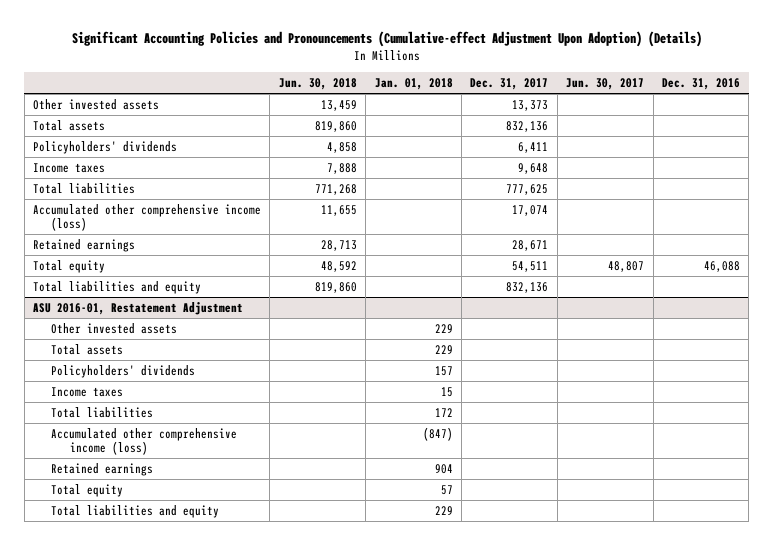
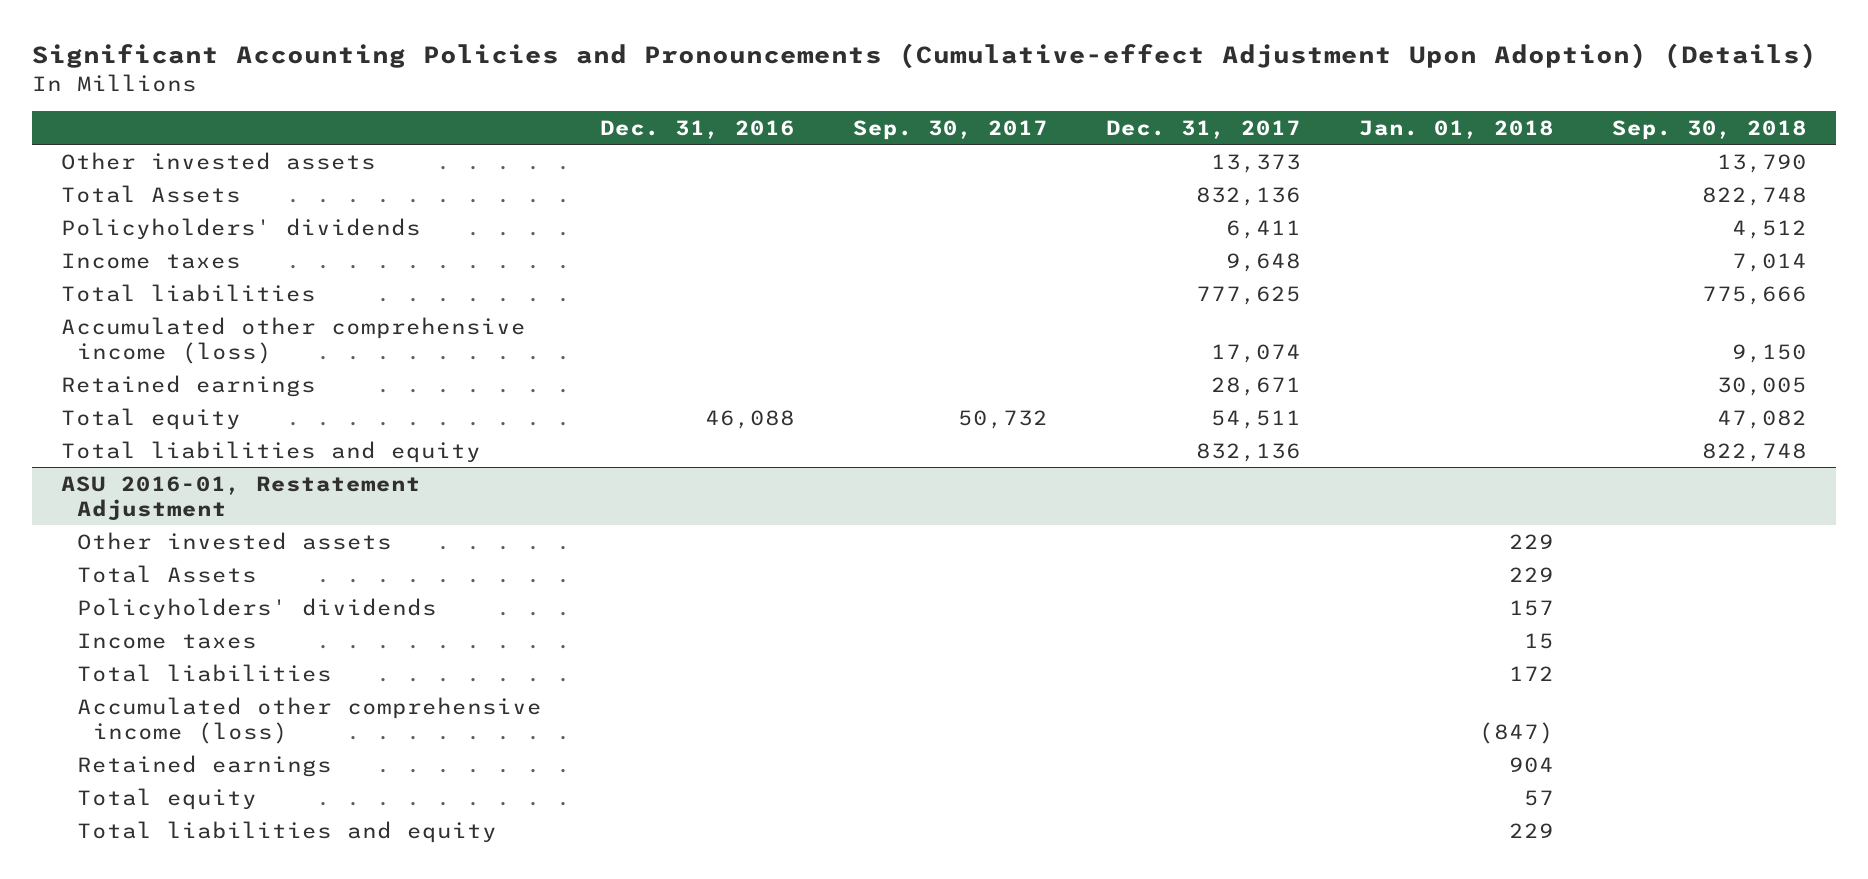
[278,77,357,90] Jun. 30, 2018 -> none
[566,77,645,90] Jun. 30, 2017 -> none
none -> [852,119,1048,140] Sep. 30, 2017
none -> [1612,119,1808,140] Sep. 30, 2018
[32,119,105,131] Total assets -> [60,184,241,203] Total Assets
[51,343,124,355] Total assets -> [76,564,257,583] Total Assets

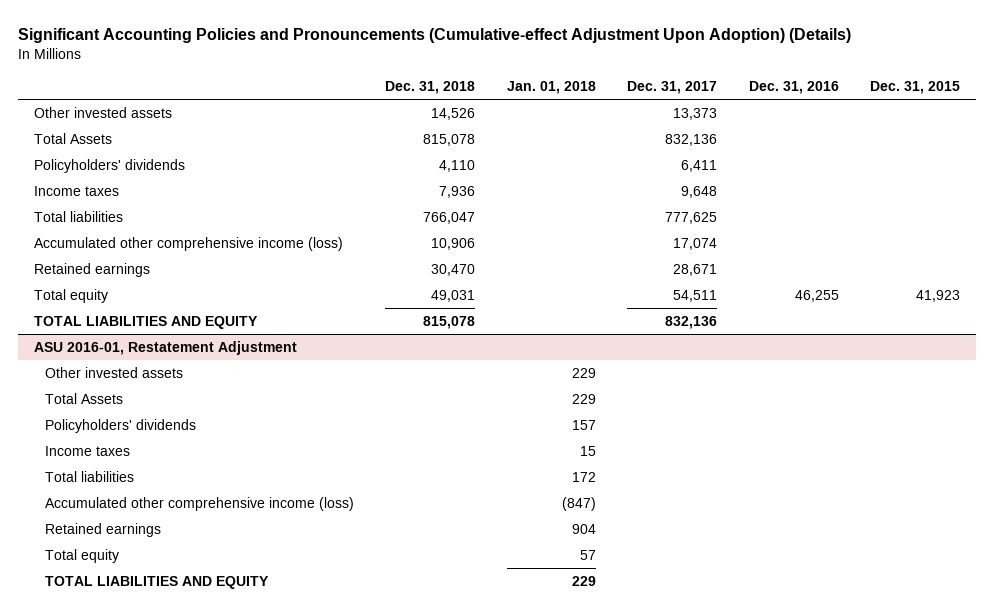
[852,119,1048,140] Sep. 30, 2017 -> none
[1612,119,1808,140] Sep. 30, 2018 -> none
none -> [385,80,476,94] Dec. 31, 2018
none -> [870,80,961,94] Dec. 31, 2015
[704,409,795,429] 46,088 -> [794,289,839,302] 46,255
[60,440,481,463] Total liabilities and equity -> [34,315,259,329] TOTAL LIABILITIES AND EQUITY
[76,820,497,843] Total liabilities and equity -> [44,575,269,589] TOTAL LIABILITIES AND EQUITY

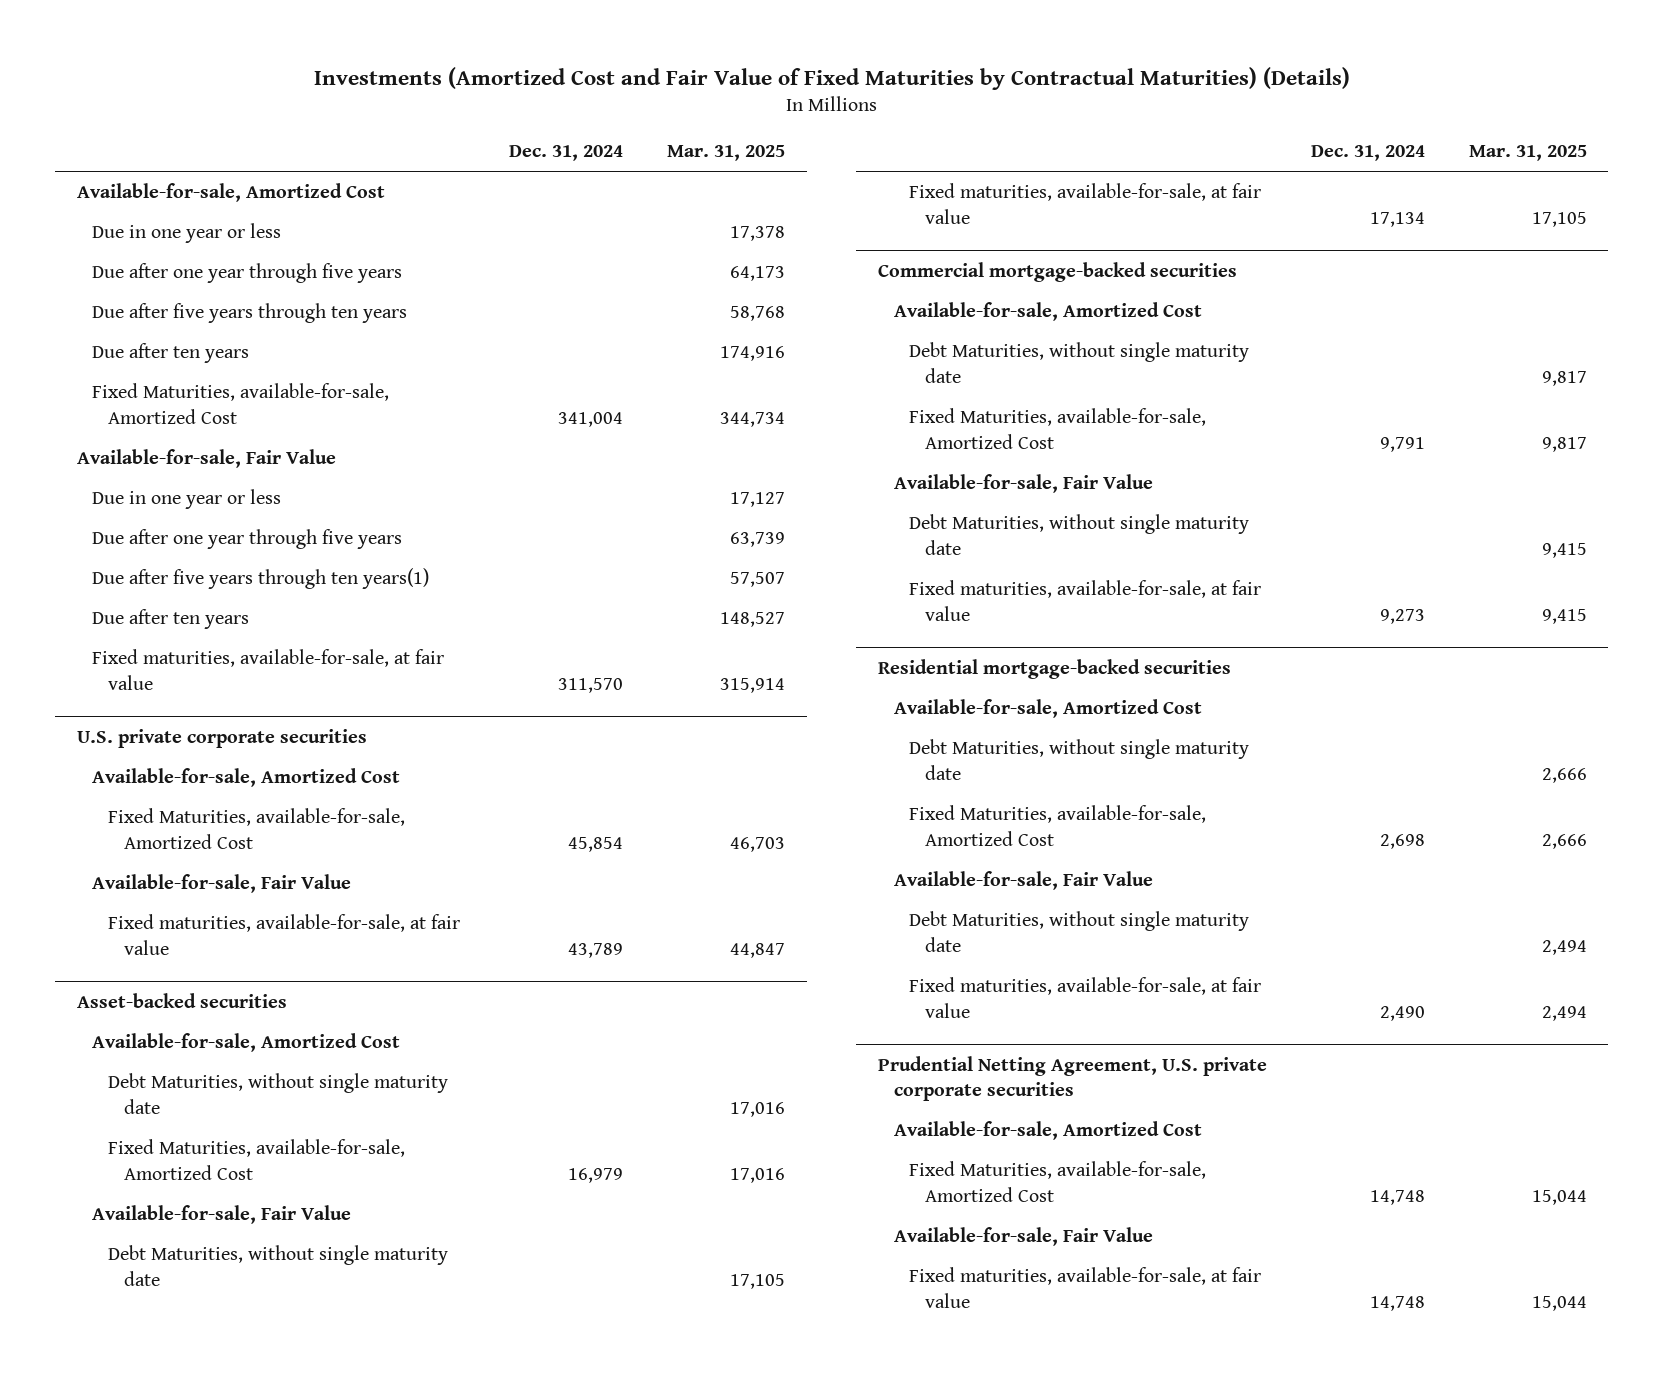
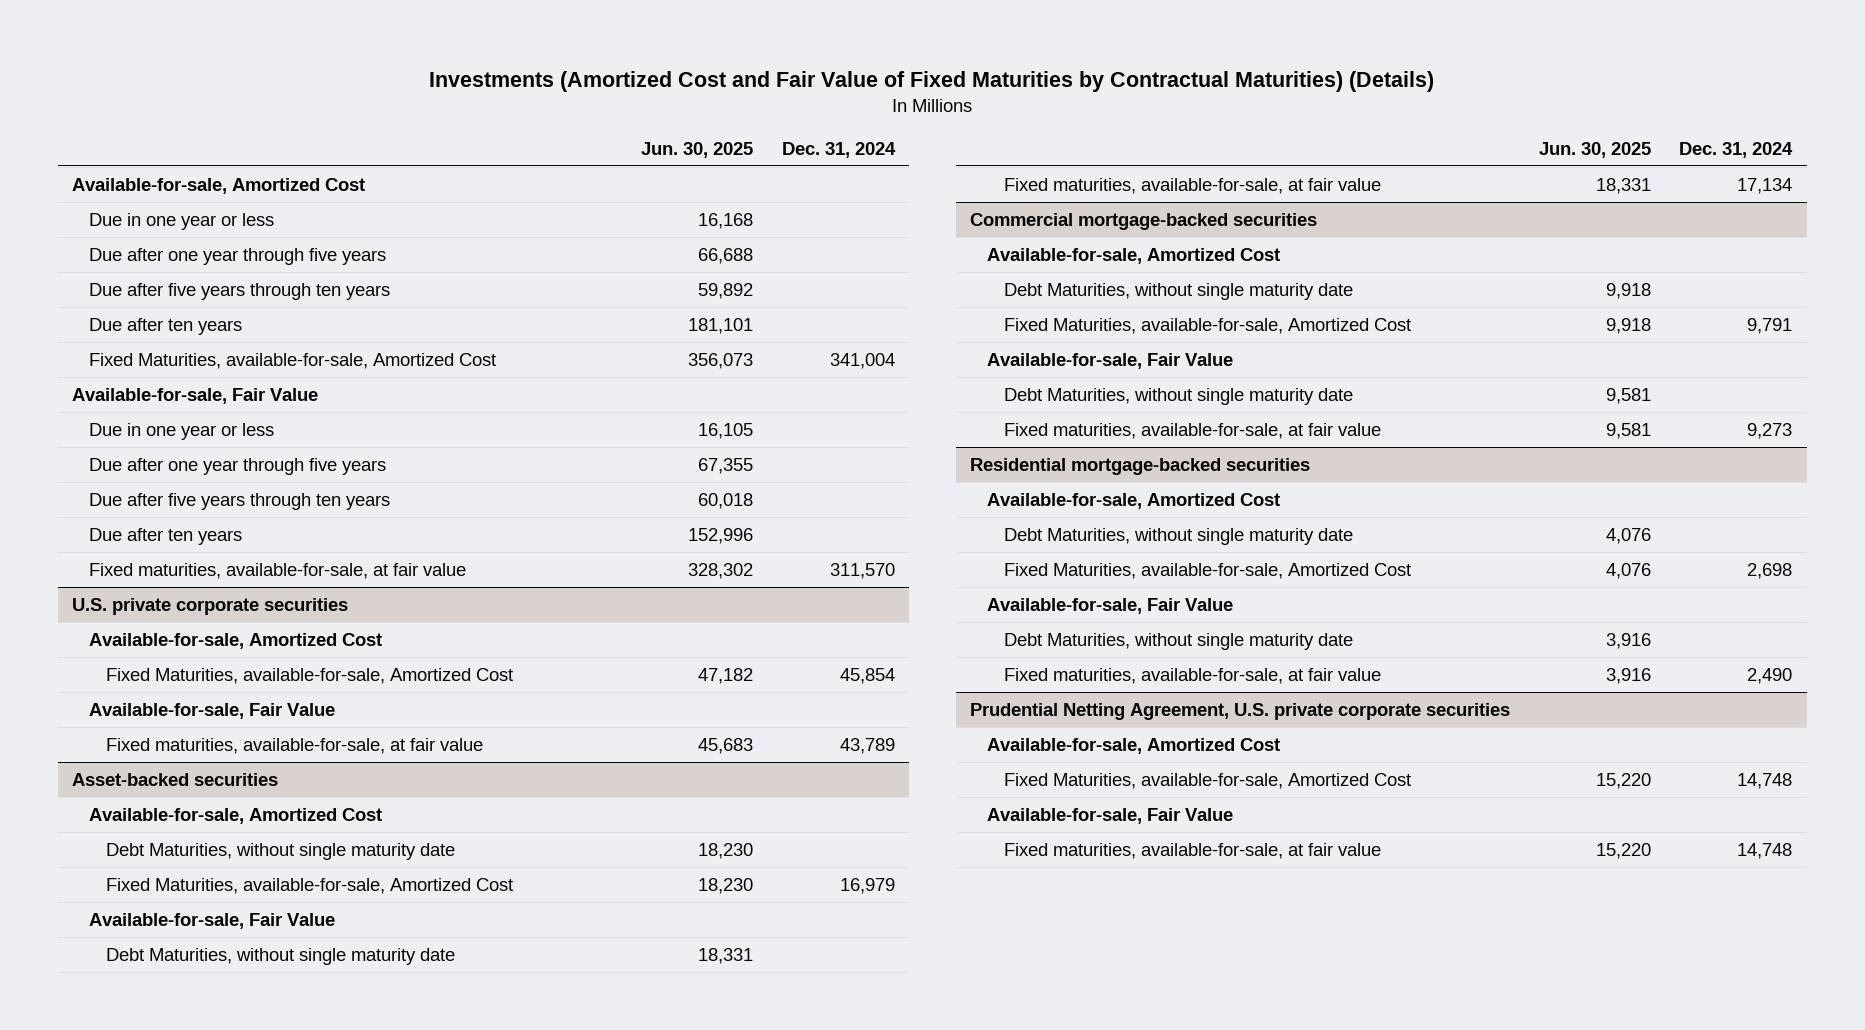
[667,145,786,162] Mar. 31, 2025 -> none
none -> [640,141,753,158] Jun. 30, 2025
[92,568,430,590] Due after five years through ten years(1) -> [89,493,391,511] Due after five years through ten years

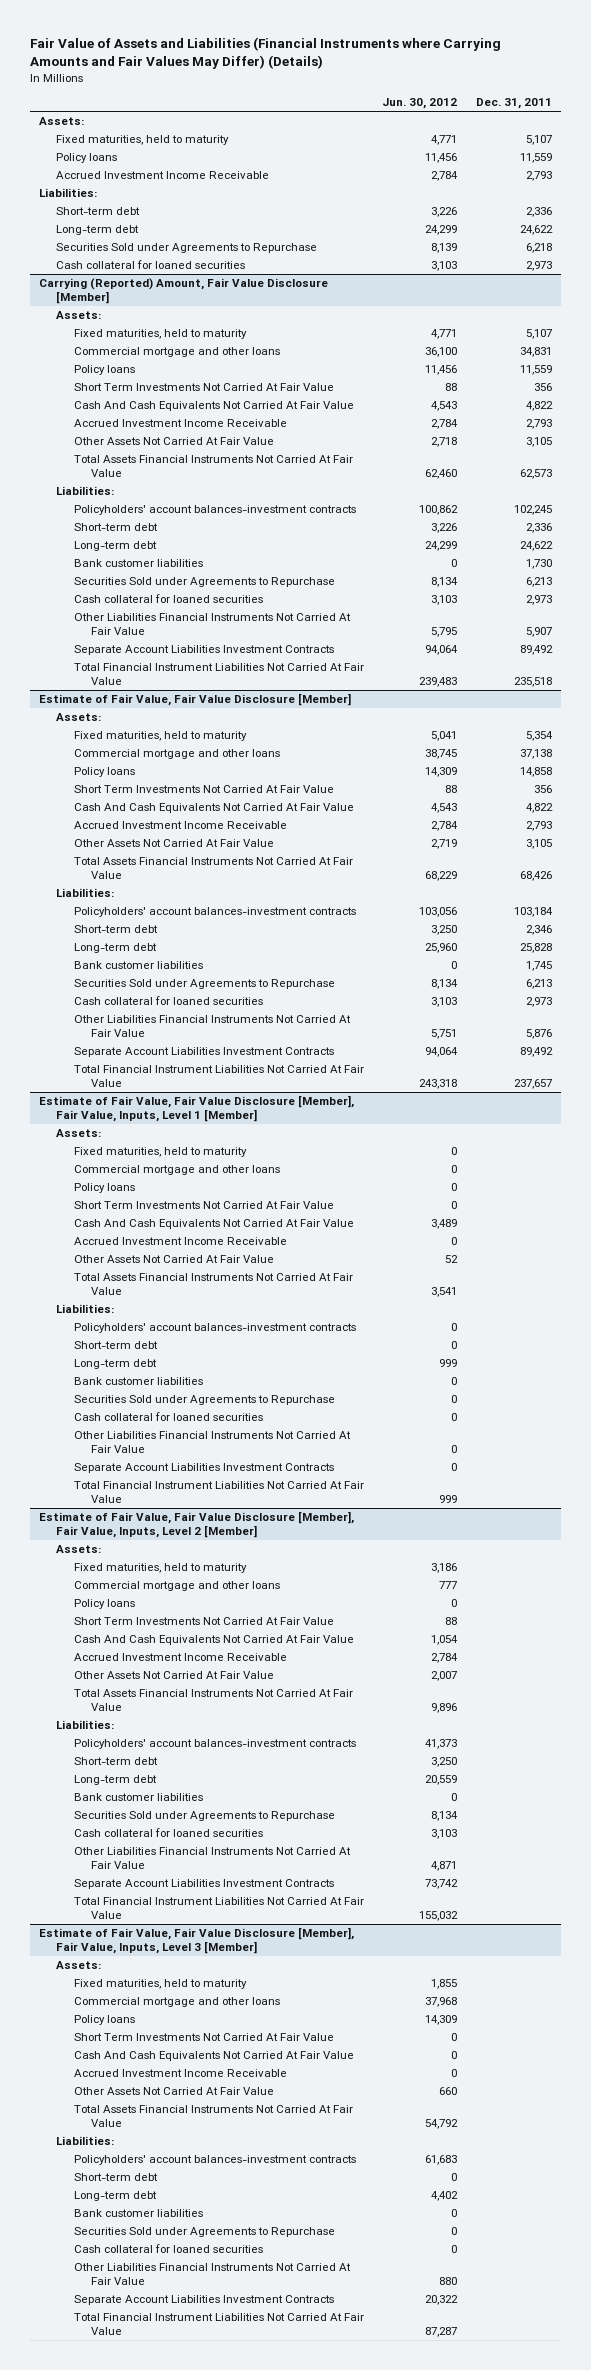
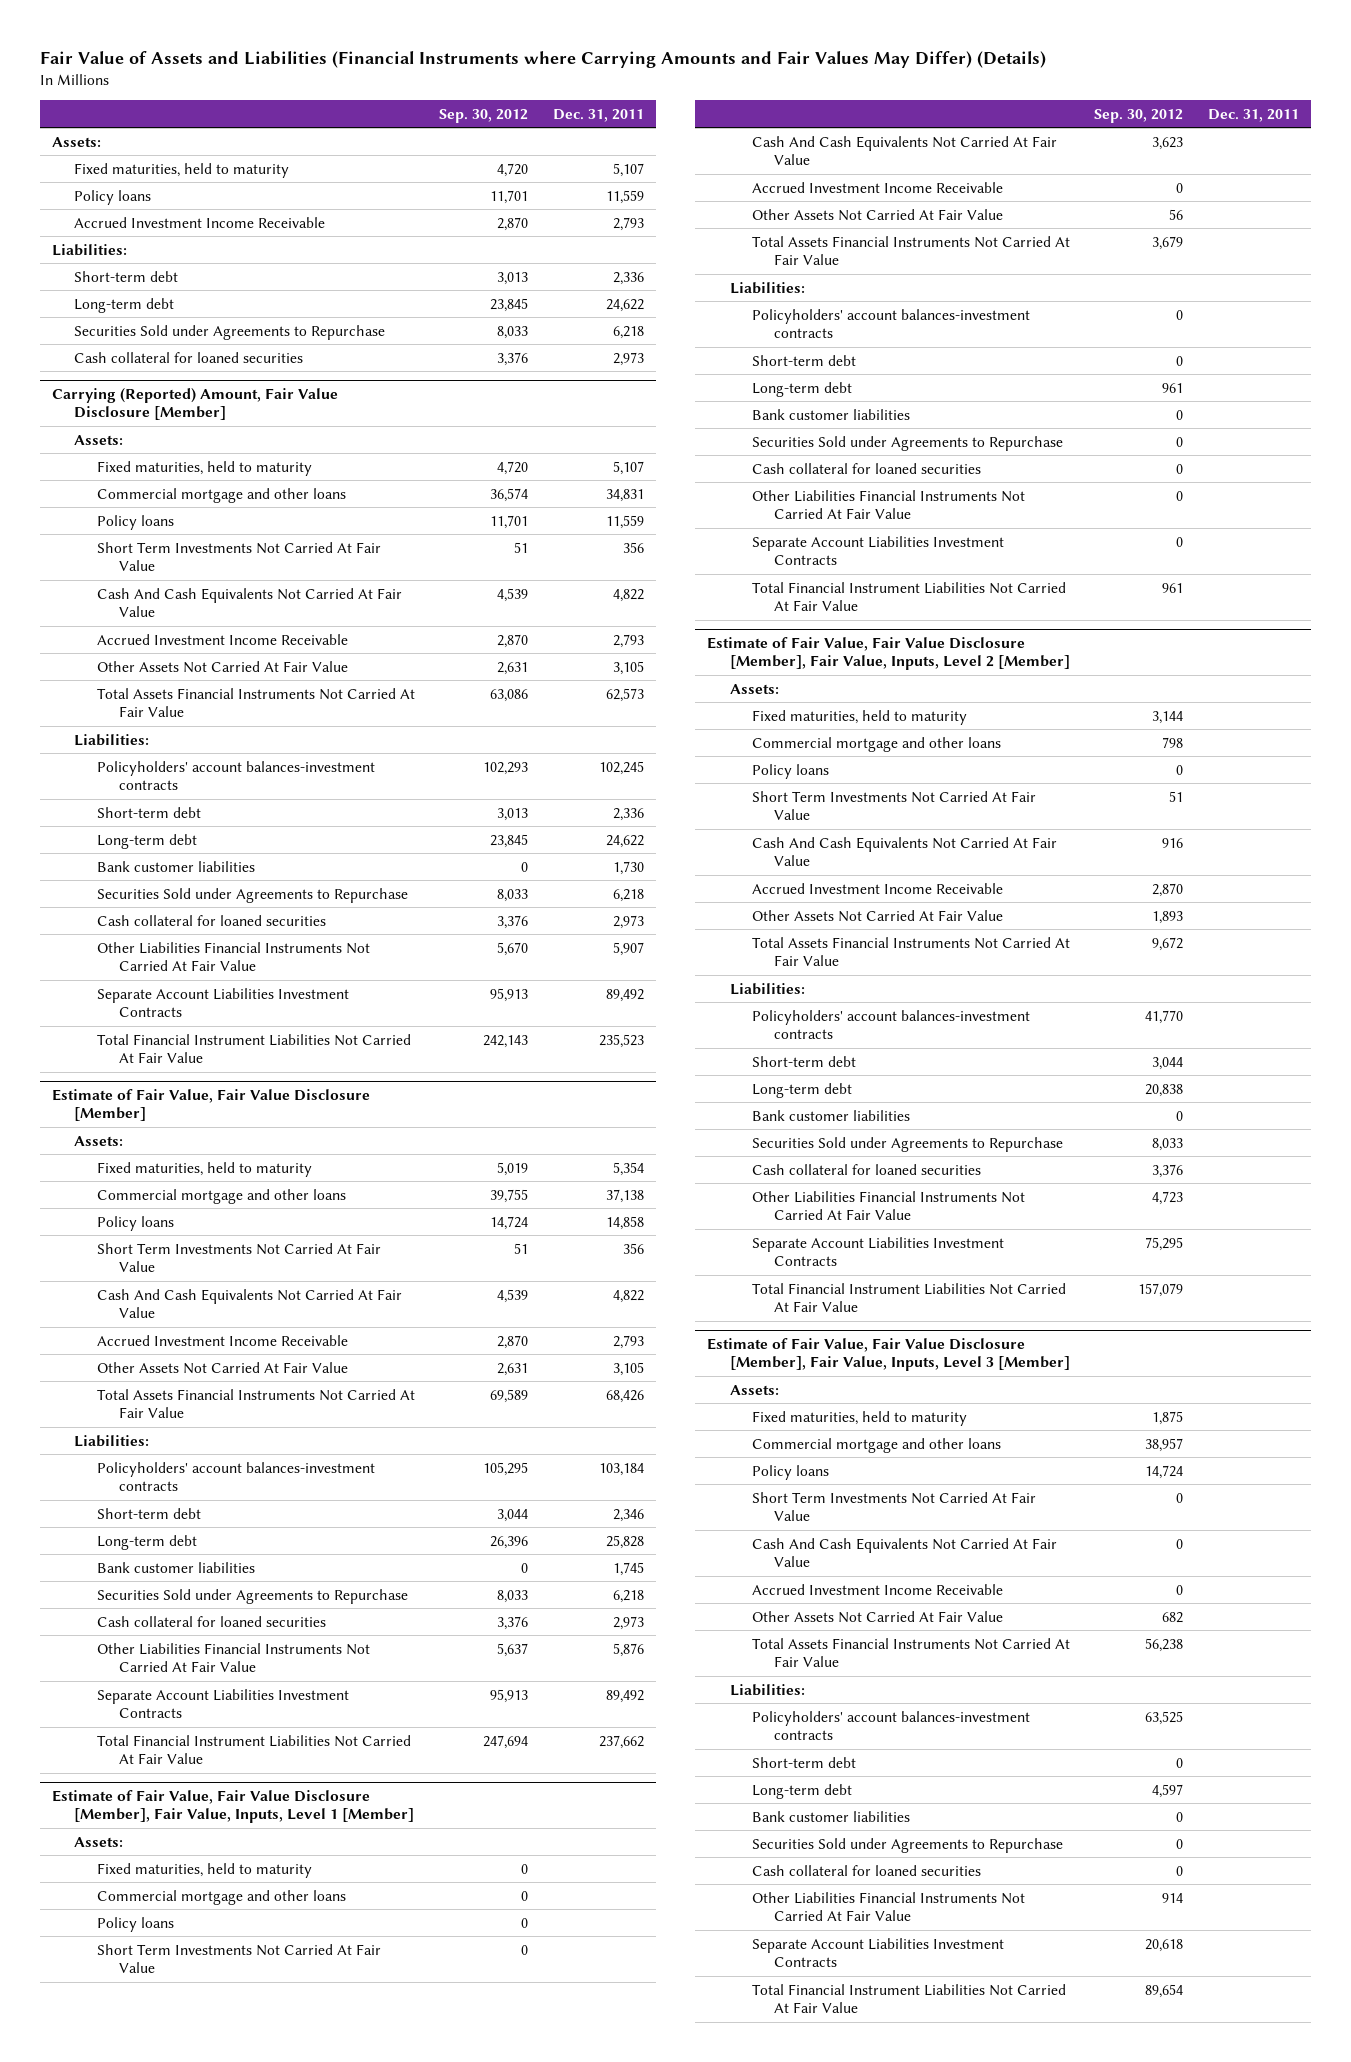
[382,98,458,110] Jun. 30, 2012 -> none
none -> [439,108,529,123] Sep. 30, 2012
[525,576,552,587] 6,213 -> [613,888,645,902] 6,218
[513,677,552,688] 235,518 -> [599,1033,645,1048] 235,523
[525,978,552,989] 6,213 -> [613,1589,645,1603] 6,218
[513,1079,552,1090] 237,657 -> [599,1734,645,1749] 237,662

